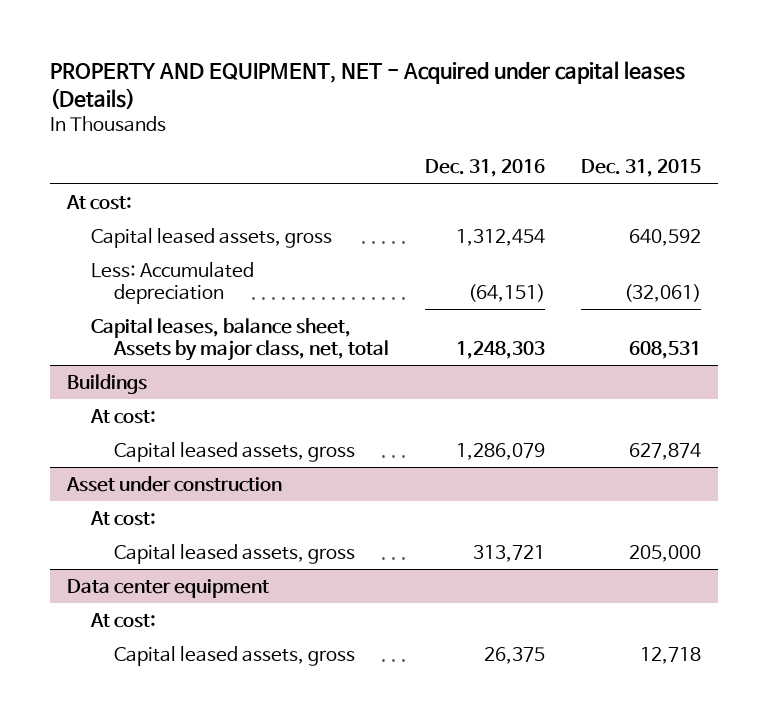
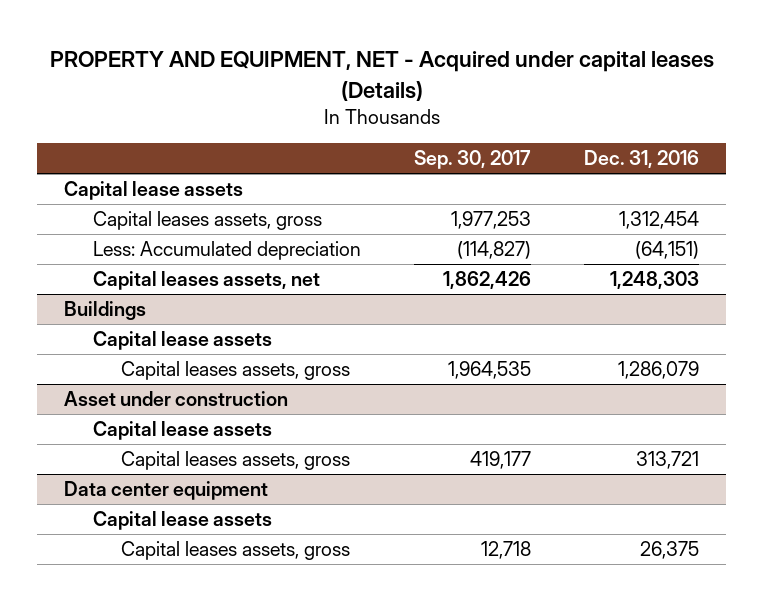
[580,159,701,178] Dec. 31, 2015 -> none
none -> [413,150,531,170] Sep. 30, 2017
[66,194,133,210] At cost: -> [64,181,244,201] Capital lease assets
[90,227,332,248] Capital leased assets, gross -> [92,211,322,231] Capital leases assets, gross
[90,317,390,361] Capital leases, balance sheet, Assets by major class, net, total -> [92,271,320,291] Capital leases assets, net
[89,408,156,424] At cost: -> [92,331,272,351] Capital lease assets
[114,441,356,462] Capital leased assets, gross -> [121,361,351,381] Capital leases assets, gross
[89,510,156,526] At cost: -> [92,421,272,441] Capital lease assets
[114,543,356,564] Capital leased assets, gross -> [121,451,351,471] Capital leases assets, gross
[89,612,156,628] At cost: -> [92,511,272,531] Capital lease assets
[114,645,356,666] Capital leased assets, gross -> [121,541,351,561] Capital leases assets, gross

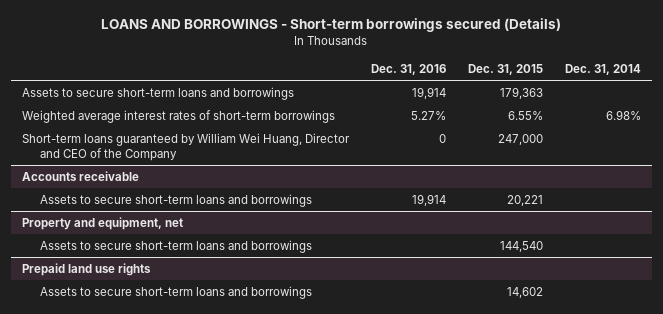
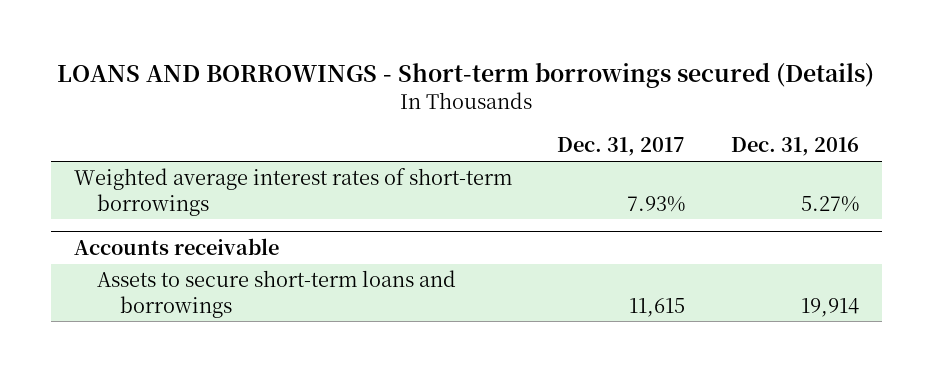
[467,63,543,75] Dec. 31, 2015 -> none
[564,63,641,75] Dec. 31, 2014 -> none
none -> [557,137,686,157] Dec. 31, 2017
[22,86,295,100] Assets to secure short-term loans and borrowings -> none
[22,132,351,161] Short-term loans guaranteed by William Wei Huang, Director and CEO of the Company -> none
[22,216,184,230] Property and equipment, net -> none
[39,239,312,253] Assets to secure short-term loans and borrowings -> none
[22,262,152,276] Prepaid land use rights -> none
[39,285,312,299] Assets to secure short-term loans and borrowings -> none

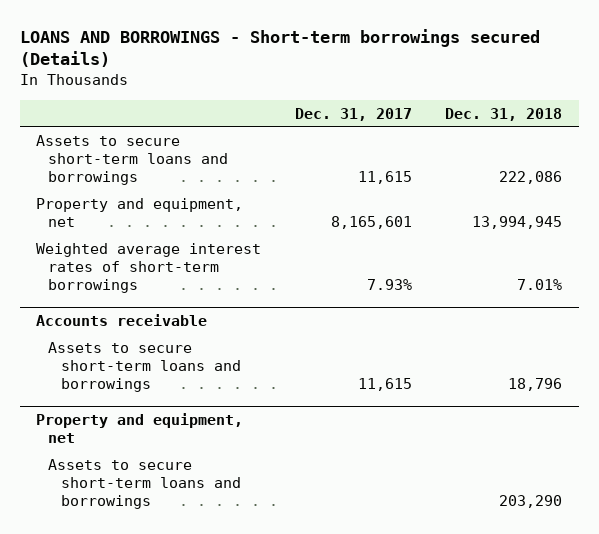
[730,137,859,157] Dec. 31, 2016 -> none
none -> [445,107,563,121] Dec. 31, 2018
none -> [36,134,229,186] Assets to secure short-term loans and borrowings
none -> [36,197,244,227] Property and equipment, net
none -> [36,412,244,444] Property and equipment, net
none -> [48,458,241,510] Assets to secure short-term loans and borrowings

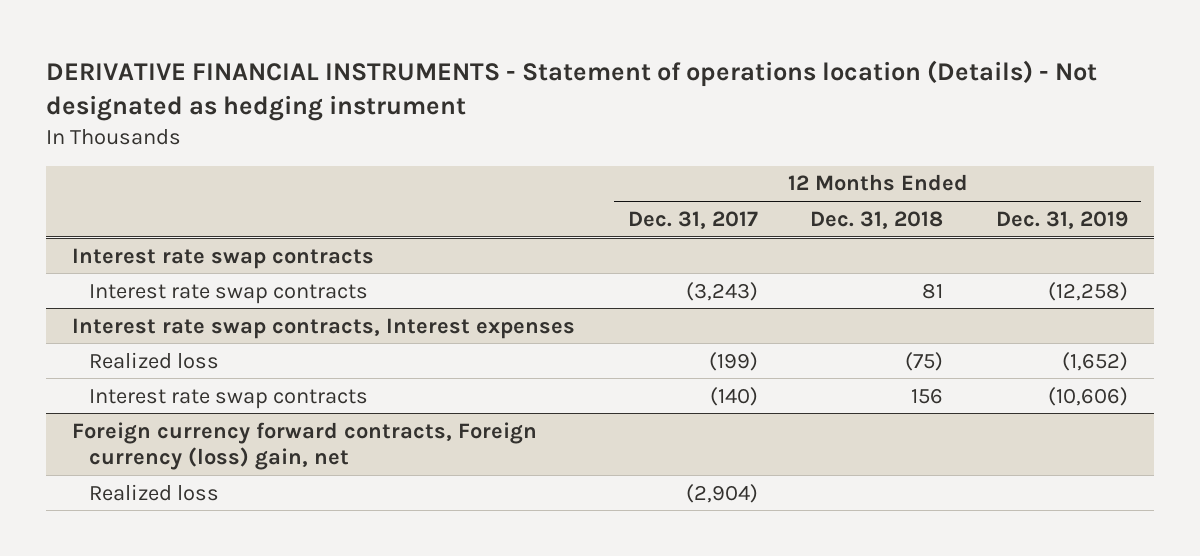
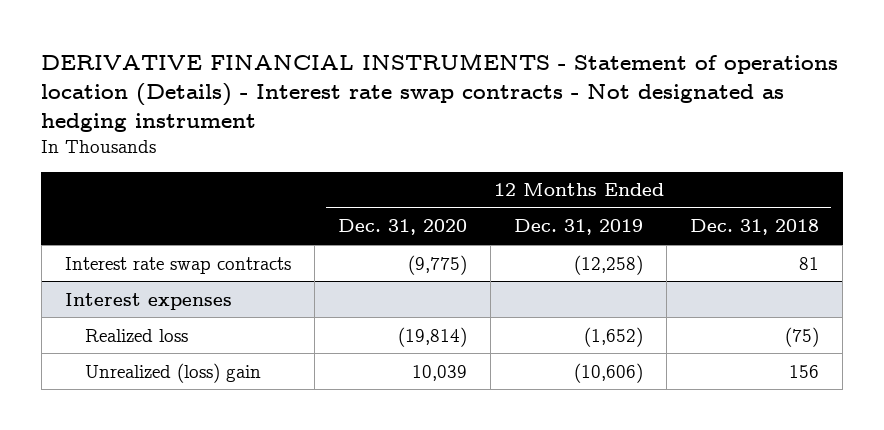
[45,59,1097,122] DERIVATIVE FINANCIAL INSTRUMENTS - Statement of operations location (Details) - Not designated as hedging instrument -> [41,53,839,132] DERIVATIVE FINANCIAL INSTRUMENTS - Statement of operations location (Details) - Interest rate swap contracts - Not designated as hedging instrument
[627,210,758,229] Dec. 31, 2017 -> none
none -> [338,219,468,236] Dec. 31, 2020
[71,247,374,269] Interest rate swap contracts -> none
[71,317,575,339] Interest rate swap contracts, Interest expenses -> none
none -> [65,292,233,310] Interest expenses
[71,421,537,471] Foreign currency forward contracts, Foreign currency (loss) gain, net -> none
[88,483,219,501] Realized loss -> none
[88,388,368,409] Interest rate swap contracts -> [85,362,262,383] Unrealized (loss) gain

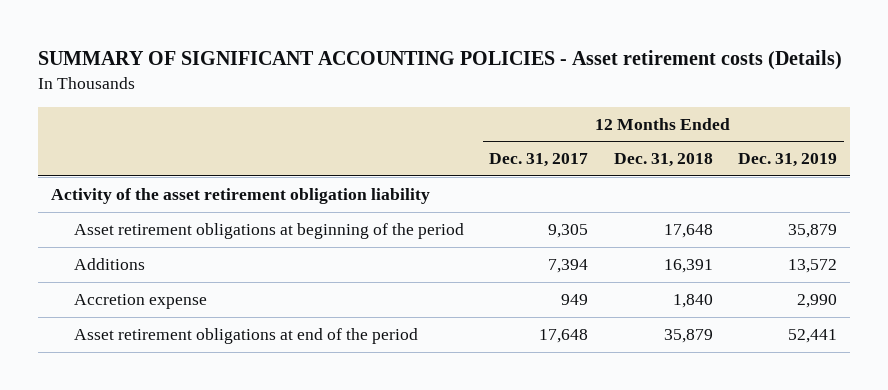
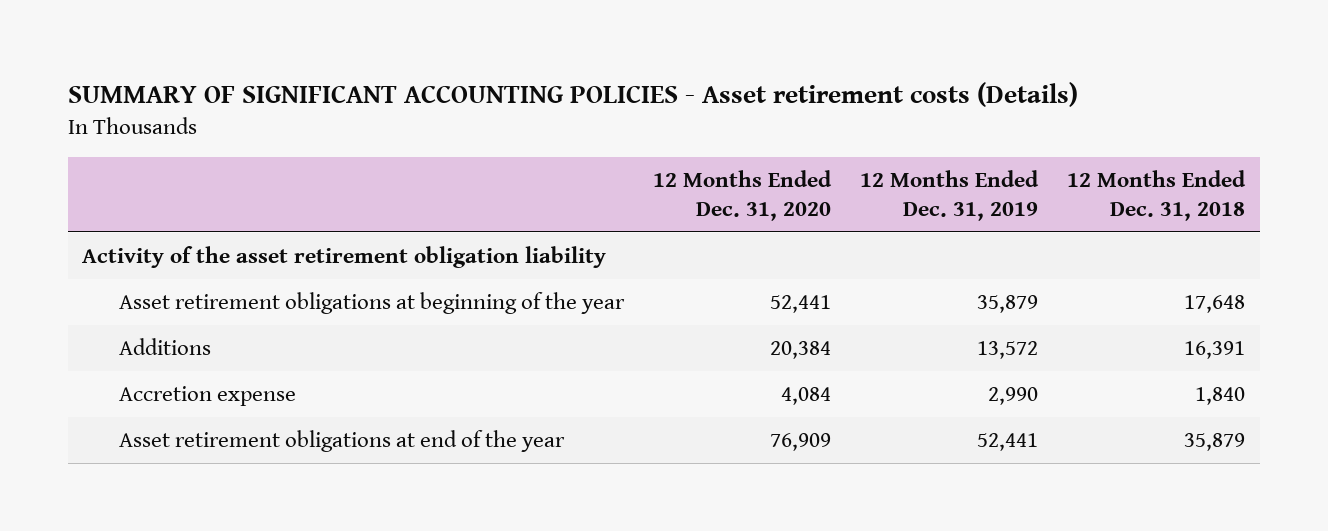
[489,153,589,168] Dec. 31, 2017 -> none
none -> [652,170,832,221] 12 Months Ended Dec. 31, 2020
[73,222,464,239] Asset retirement obligations at beginning of the period -> [118,292,625,315] Asset retirement obligations at beginning of the year
[73,327,418,344] Asset retirement obligations at end of the period -> [118,430,565,453] Asset retirement obligations at end of the year

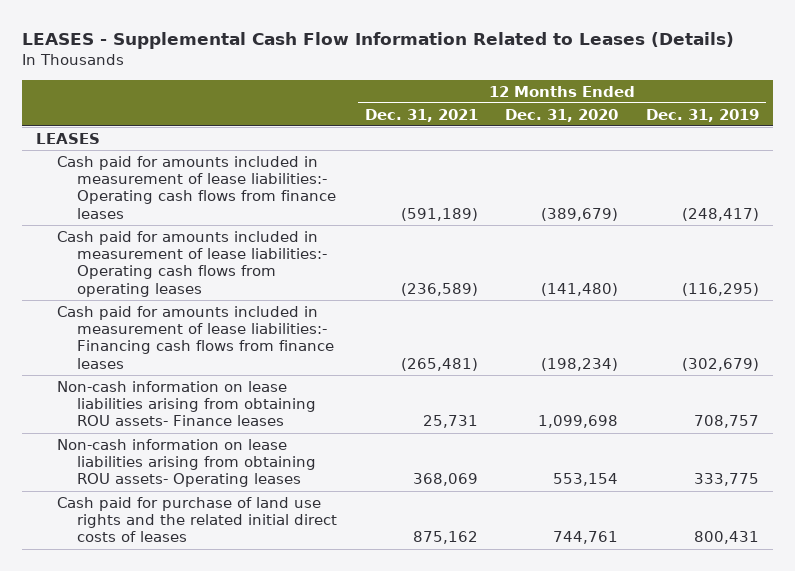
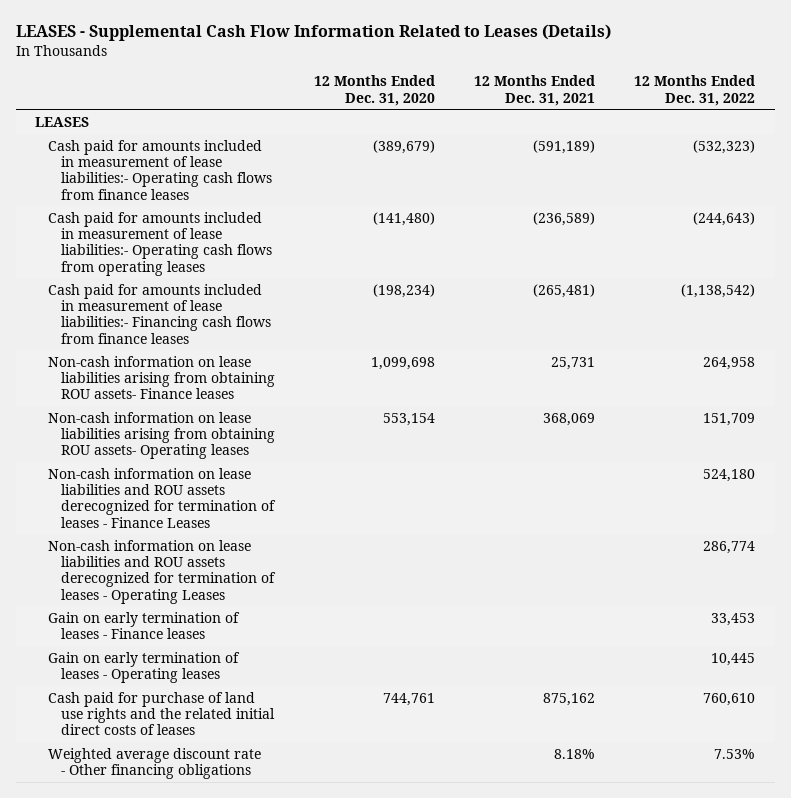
[645,108,759,122] Dec. 31, 2019 -> none
none -> [634,75,756,106] 12 Months Ended Dec. 31, 2022
none -> [48,467,277,528] Non-cash information on lease liabilities and ROU assets derecognized for termination of leases - Finance Leases
none -> [48,539,277,604] Non-cash information on lease liabilities and ROU assets derecognized for termination of leases - Operating Leases
none -> [48,611,241,640] Gain on early termination of leases - Finance leases
none -> [48,651,241,684] Gain on early termination of leases - Operating leases
none -> [48,747,262,780] Weighted average discount rate - Other financing obligations

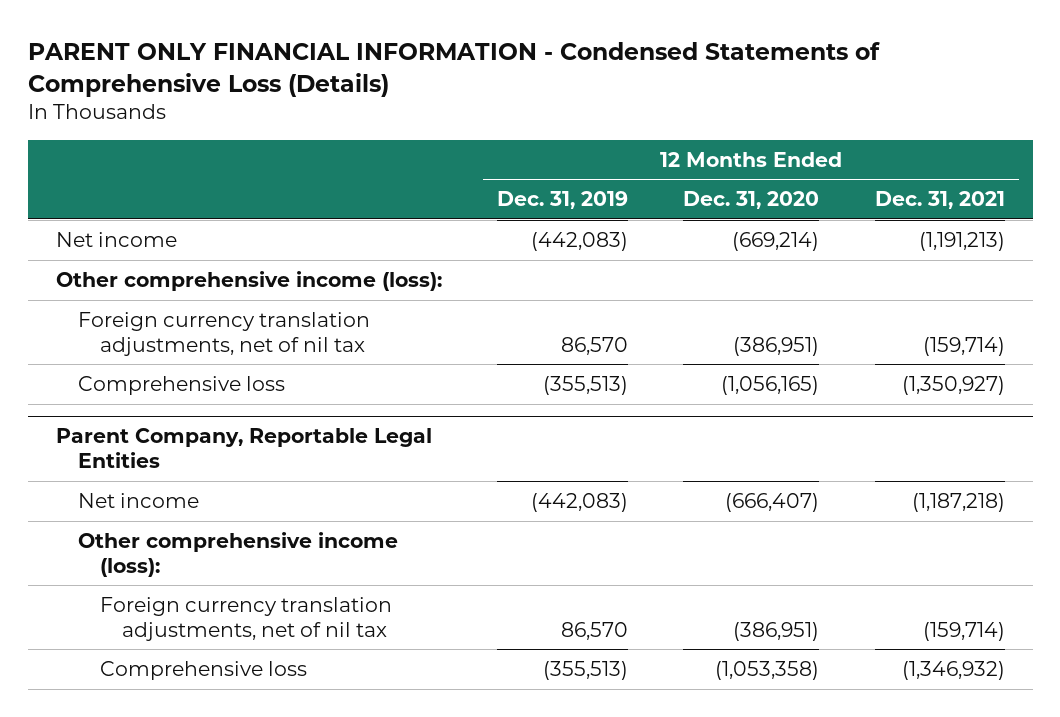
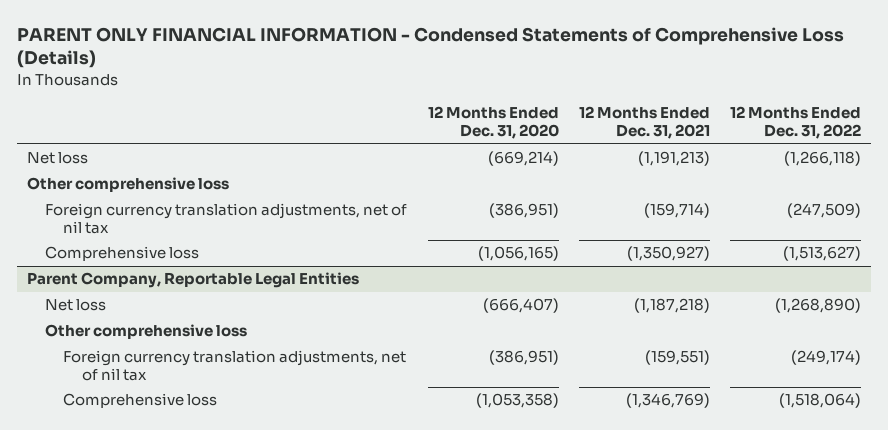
[497,191,629,210] Dec. 31, 2019 -> none
none -> [729,106,861,140] 12 Months Ended Dec. 31, 2022
[55,231,177,247] Net income -> [27,152,89,165] Net loss
[55,270,442,291] Other comprehensive income (loss): -> [27,177,230,193] Other comprehensive loss
[77,492,199,508] Net income -> [45,299,107,312] Net loss
[77,531,398,577] Other comprehensive income (loss): -> [45,324,248,340] Other comprehensive loss
[922,621,1005,641] (159,714) -> [644,350,710,366] (159,551)
[901,660,1005,680] (1,346,932) -> [625,393,710,409] (1,346,769)

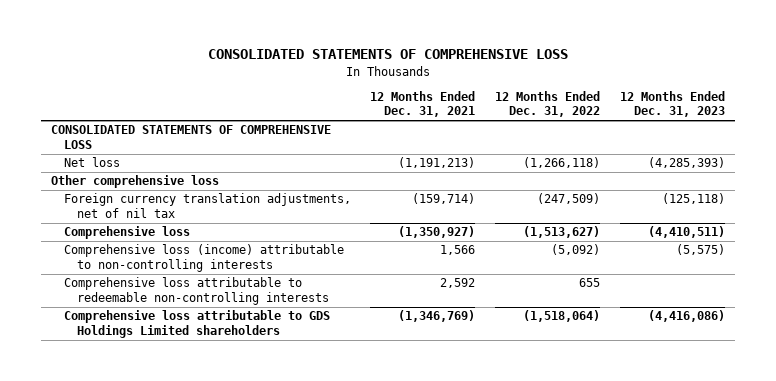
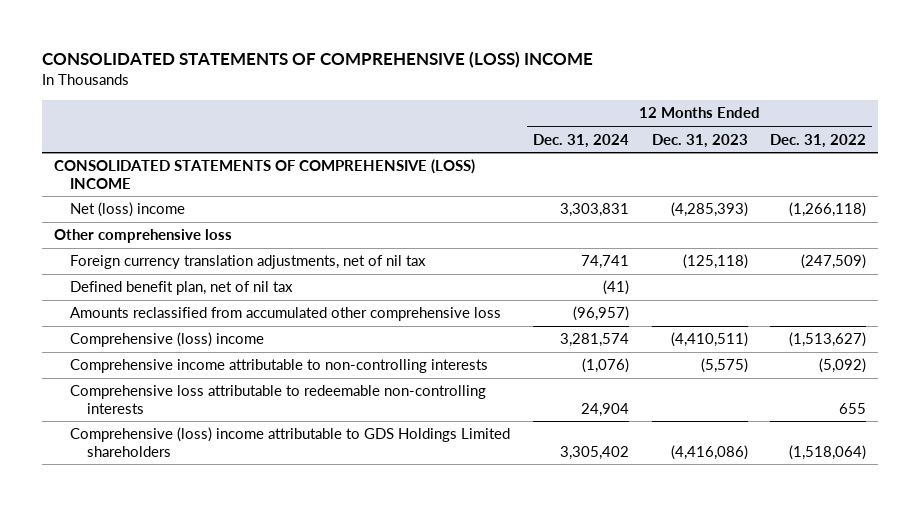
[207,49,568,60] CONSOLIDATED STATEMENTS OF COMPREHENSIVE LOSS -> [42,51,594,69] CONSOLIDATED STATEMENTS OF COMPREHENSIVE (LOSS) INCOME
[370,90,476,118] 12 Months Ended Dec. 31, 2021 -> none
none -> [532,133,629,148] Dec. 31, 2024
[50,125,331,149] CONSOLIDATED STATEMENTS OF COMPREHENSIVE LOSS -> [53,159,475,189] CONSOLIDATED STATEMENTS OF COMPREHENSIVE (LOSS) INCOME
[63,157,120,168] Net loss -> [70,202,186,218] Net (loss) income
none -> [70,281,294,296] Defined benefit plan, net of nil tax
none -> [70,307,502,322] Amounts reclassified from accumulated other comprehensive loss
[63,226,190,240] Comprehensive loss -> [70,332,265,348] Comprehensive (loss) income
[63,244,344,272] Comprehensive loss (income) attributable to non-controlling interests -> [70,359,489,374] Comprehensive income attributable to non-controlling interests
[63,310,330,338] Comprehensive loss attributable to GDS Holdings Limited shareholders -> [70,427,511,457] Comprehensive (loss) income attributable to GDS Holdings Limited shareholders

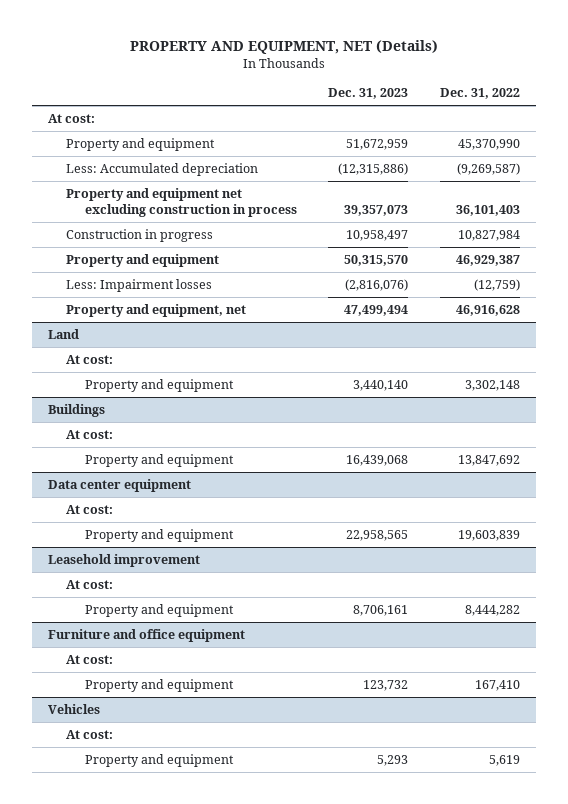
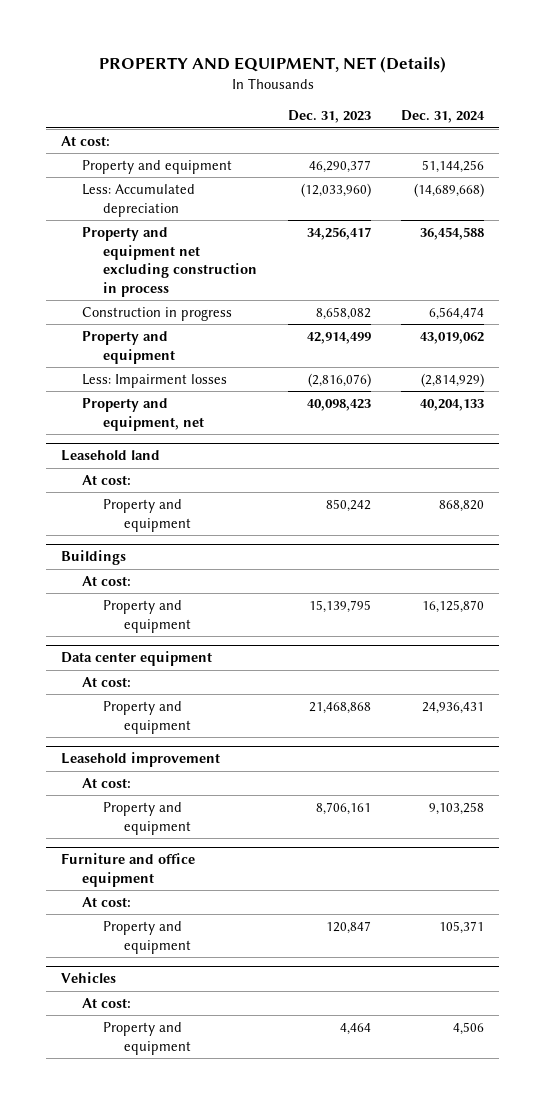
[439,87,520,99] Dec. 31, 2022 -> none
none -> [401,110,486,124] Dec. 31, 2024
[346,139,409,151] 51,672,959 -> [308,159,371,173] 46,290,377
[338,163,409,176] (12,315,886) -> [300,182,371,197] (12,033,960)
[344,204,409,216] 39,357,073 -> [306,226,371,240] 34,256,417
[346,230,409,242] 10,958,497 -> [315,306,371,320] 8,658,082
[344,255,409,267] 50,315,570 -> [306,331,371,344] 42,914,499
[344,305,409,317] 47,499,494 -> [306,398,371,411] 40,098,423
[47,329,79,340] Land -> [61,450,161,462] Leasehold land
[353,380,409,392] 3,440,140 -> [325,498,371,512] 850,242
[346,455,409,467] 16,439,068 -> [308,599,371,613] 15,139,795
[346,530,409,542] 22,958,565 -> [308,701,371,714] 21,468,868
[363,680,409,692] 123,732 -> [325,920,371,934] 120,847
[377,755,409,767] 5,293 -> [339,1022,371,1035] 4,464

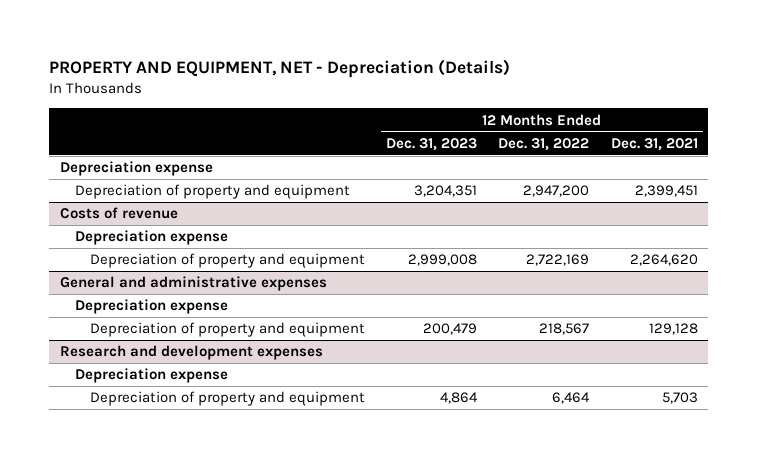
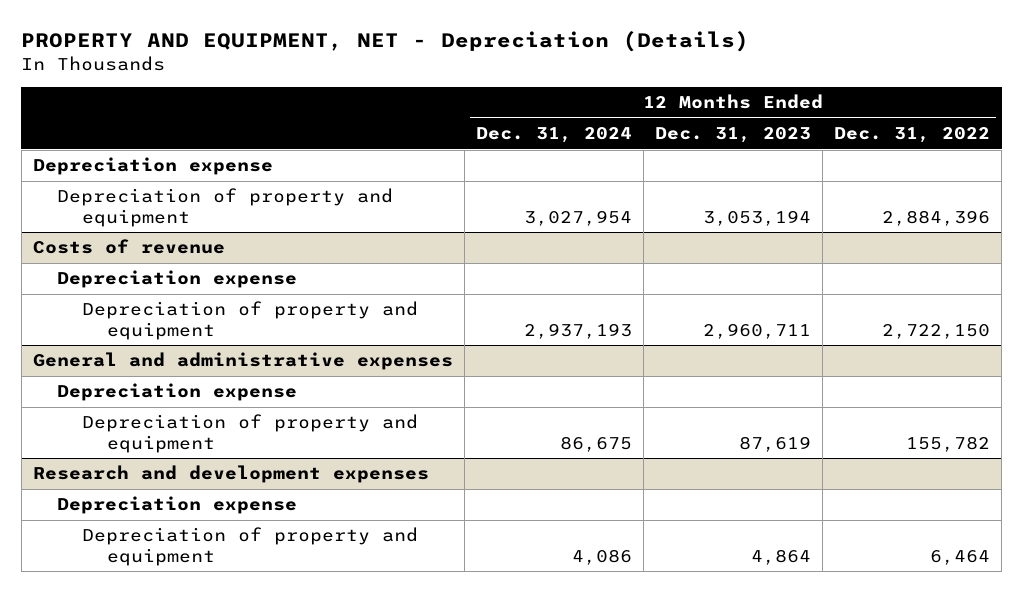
[610,137,698,151] Dec. 31, 2021 -> none
none -> [475,127,632,144] Dec. 31, 2024
[414,185,478,198] 3,204,351 -> [702,209,811,226] 3,053,194
[523,185,590,198] 2,947,200 -> [882,209,991,226] 2,884,396
[408,254,478,267] 2,999,008 -> [702,322,811,339] 2,960,711
[526,254,590,267] 2,722,169 -> [882,323,991,339] 2,722,150
[423,323,478,336] 200,479 -> [738,435,811,452] 87,619
[539,323,590,336] 218,567 -> [906,435,991,452] 155,782

